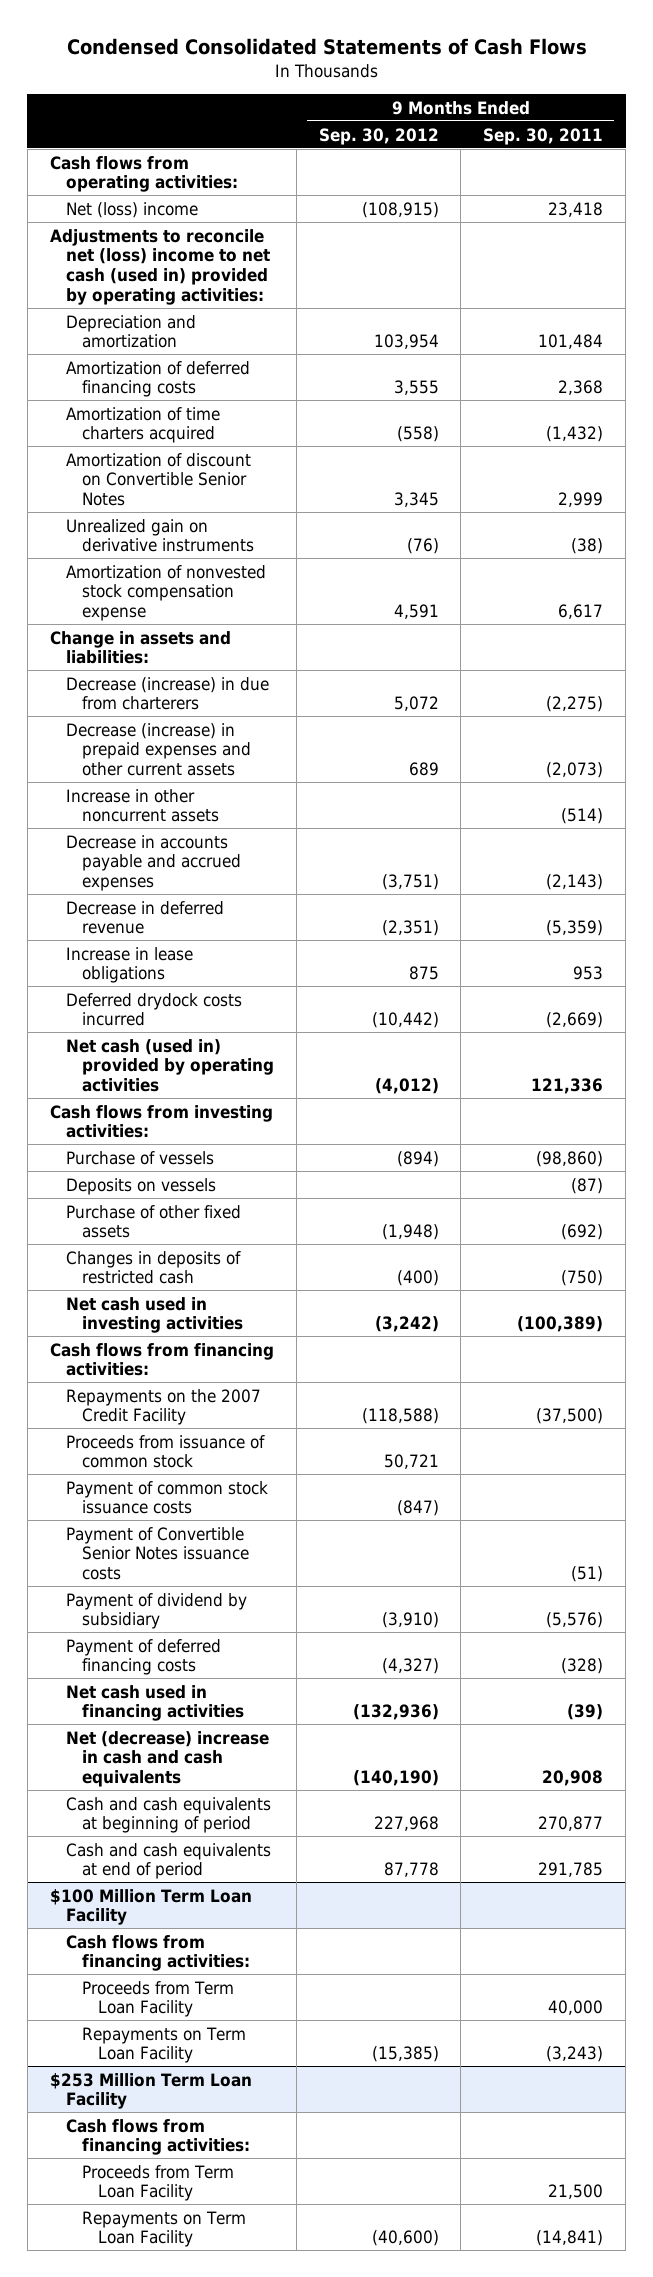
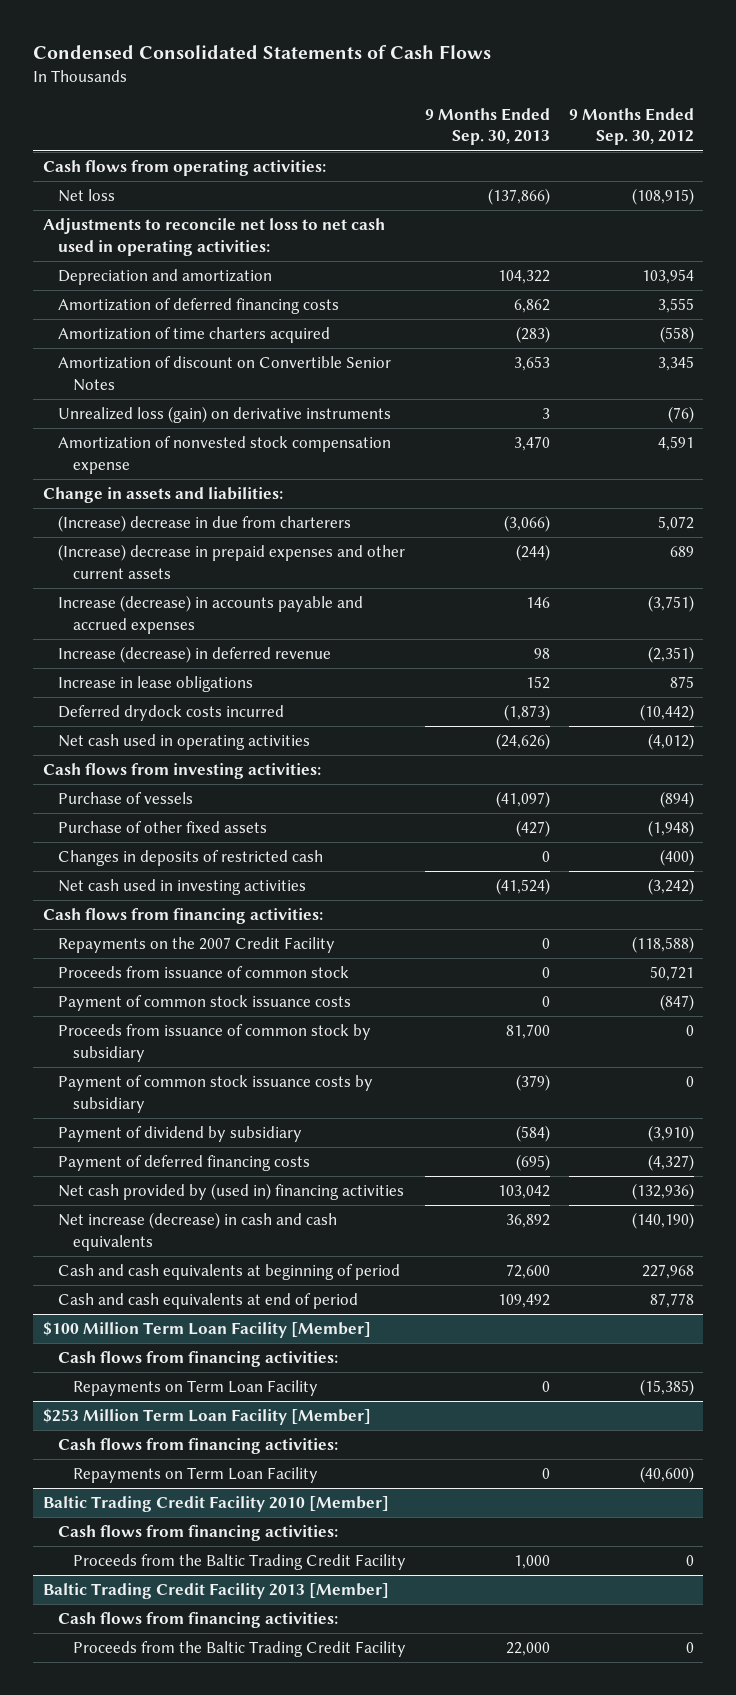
[483,127,604,145] Sep. 30, 2011 -> none
none -> [424,107,550,146] 9 Months Ended Sep. 30, 2013
[65,201,198,218] Net (loss) income -> [57,189,115,203] Net loss
[49,228,270,305] Adjustments to reconcile net (loss) income to net cash (used in) provided by operating activities: -> [42,218,385,256] Adjustments to reconcile net loss to net cash used in operating activities:
[65,518,254,553] Unrealized gain on derivative instruments -> [57,406,391,424] Unrealized loss (gain) on derivative instruments
[65,788,219,823] Increase in other noncurrent assets -> none
[65,676,269,711] Decrease (increase) in due from charterers -> [57,515,351,533] (Increase) decrease in due from charterers
[65,722,251,776] Decrease (increase) in prepaid expenses and other current assets -> [57,544,405,579] (Increase) decrease in prepaid expenses and other current assets
[65,834,241,891] Decrease in accounts payable and accrued expenses -> [57,595,363,634] Increase (decrease) in accounts payable and accrued expenses
[65,900,224,935] Decrease in deferred revenue -> [57,646,331,664] Increase (decrease) in deferred revenue
[65,1038,274,1092] Net cash (used in) provided by operating activities -> [57,734,310,751] Net cash used in operating activities
[65,1177,216,1195] Deposits on vessels -> none
[65,1526,249,1580] Payment of Convertible Senior Notes issuance costs -> none
none -> [57,1024,371,1062] Proceeds from issuance of common stock by subsidiary
none -> [57,1075,373,1113] Payment of common stock issuance costs by subsidiary
[65,1684,244,1722] Net cash used in financing activities -> [57,1183,404,1201] Net cash provided by (used in) financing activities
[65,1730,269,1787] Net (decrease) increase in cash and cash equivalents -> [57,1212,337,1251] Net increase (decrease) in cash and cash equivalents
[49,1888,252,1926] $100 Million Term Loan Facility -> [42,1321,371,1339] $100 Million Term Loan Facility [Member]
[81,1980,234,2018] Proceeds from Term Loan Facility -> none
[49,2072,252,2110] $253 Million Term Loan Facility -> [42,1408,371,1426] $253 Million Term Loan Facility [Member]
[81,2164,234,2202] Proceeds from Term Loan Facility -> none
none -> [42,1496,389,1513] Baltic Trading Credit Facility 2010 [Member]
none -> [57,1525,338,1542] Cash flows from financing activities:
none -> [72,1554,406,1571] Proceeds from the Baltic Trading Credit Facility
none -> [42,1583,389,1600] Baltic Trading Credit Facility 2013 [Member]
none -> [57,1612,338,1629] Cash flows from financing activities:
none -> [72,1641,406,1658] Proceeds from the Baltic Trading Credit Facility

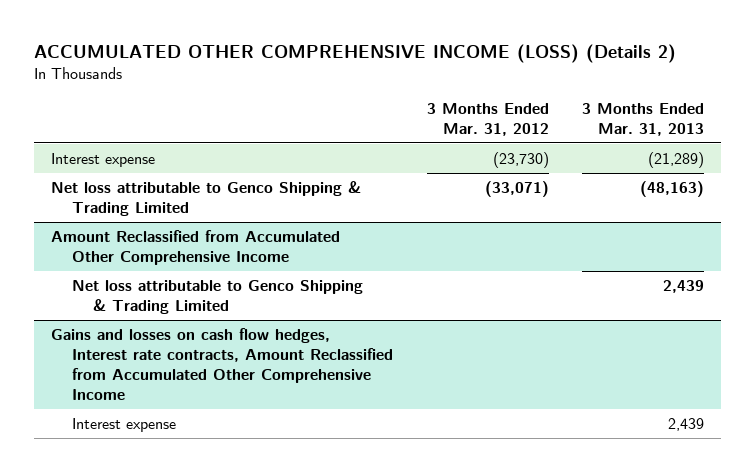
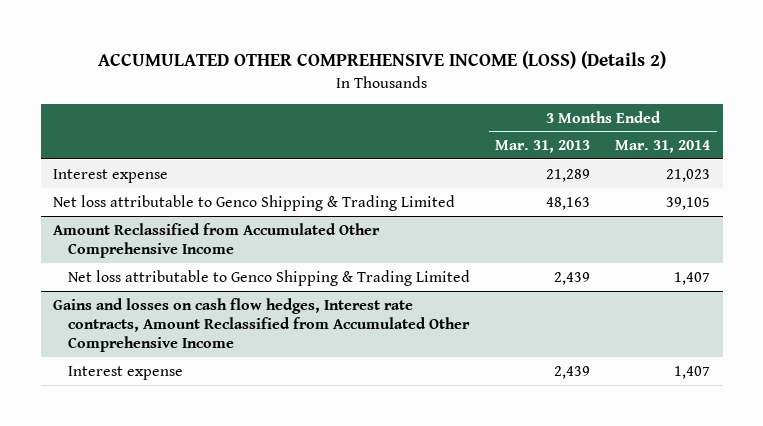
[426,102,549,136] 3 Months Ended Mar. 31, 2012 -> none
none -> [615,140,711,154] Mar. 31, 2014
[648,151,705,168] (21,289) -> [546,168,591,182] 21,289
[640,180,705,197] (48,163) -> [546,196,591,210] 48,163

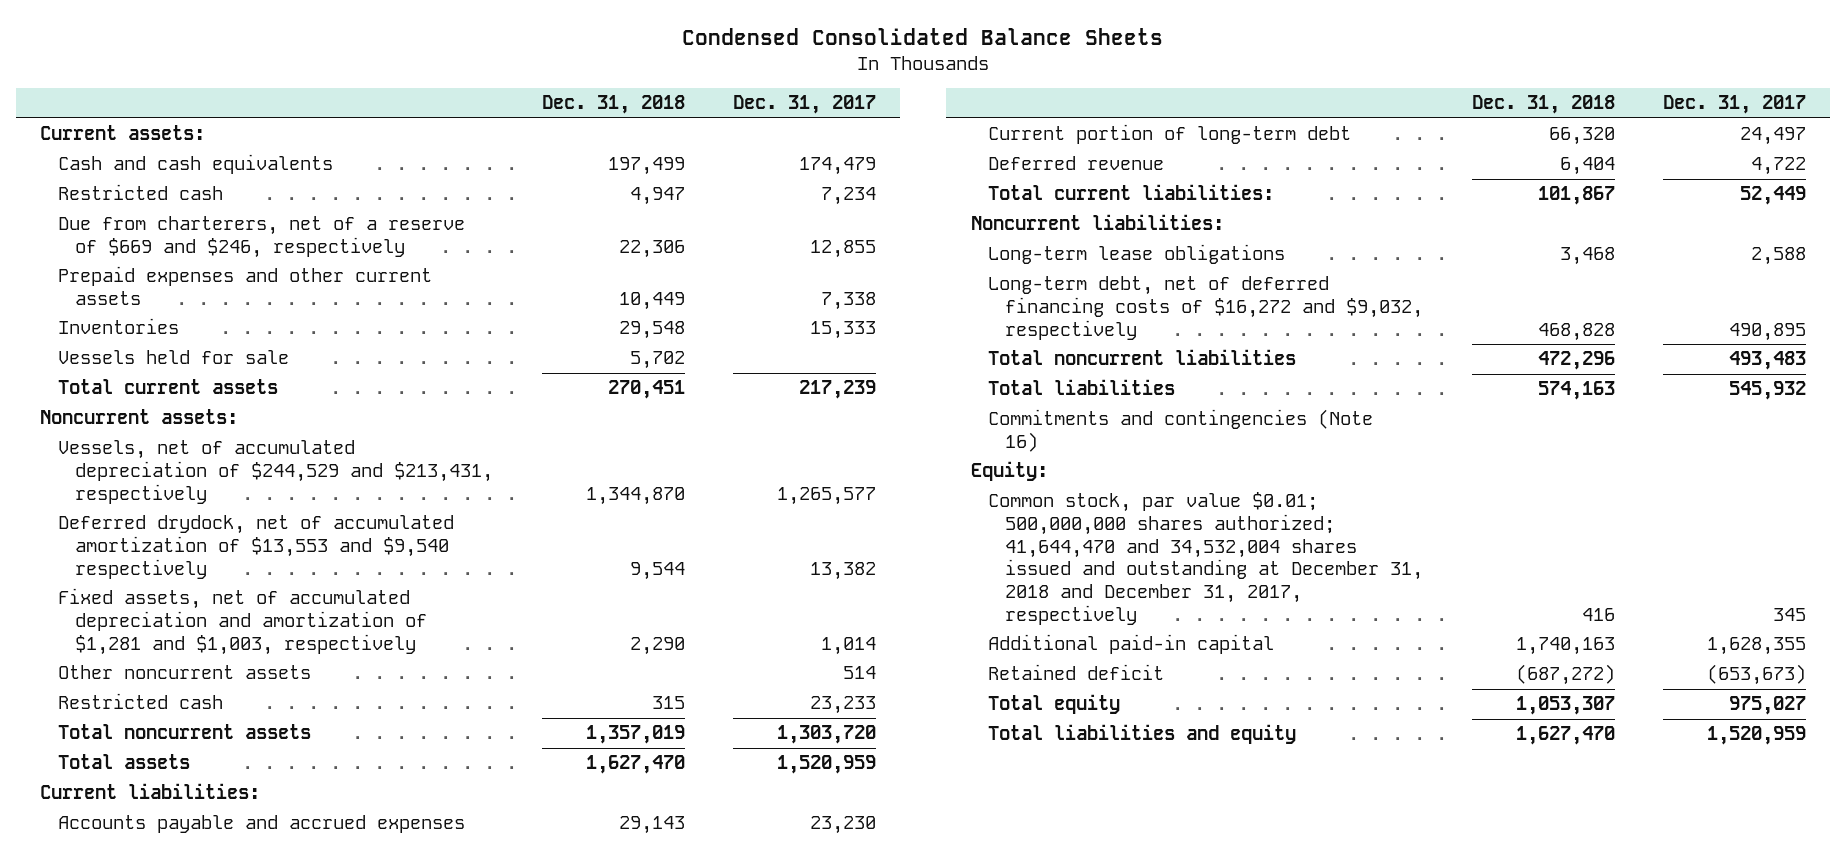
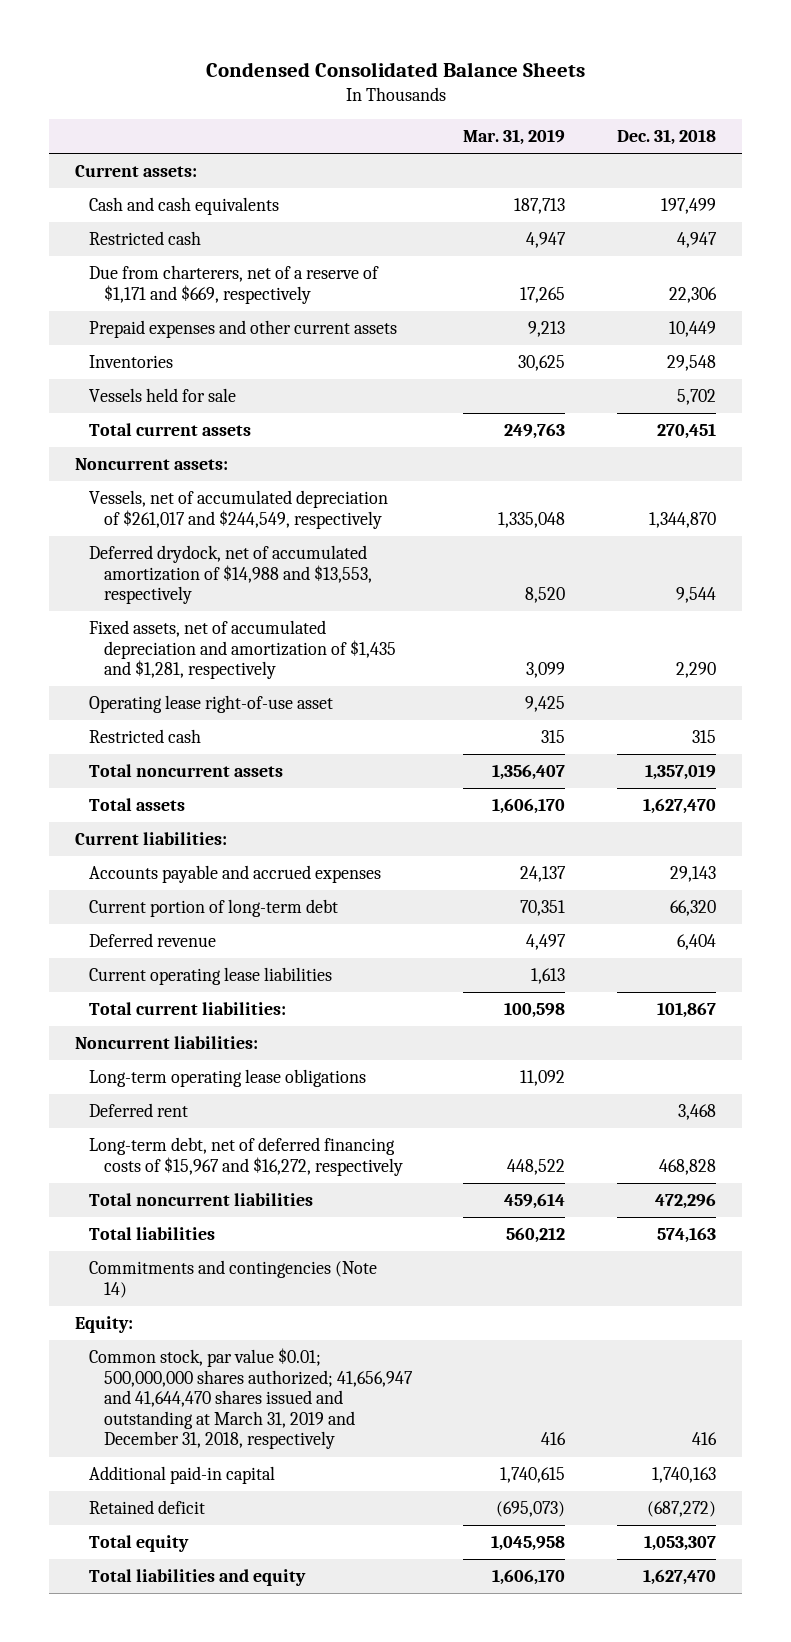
[733,95,877,115] Dec. 31, 2017 -> none
none -> [463,129,566,146] Mar. 31, 2019
[57,216,465,258] Due from charterers, net of a reserve of $669 and $246, respectively -> [89,265,380,304] Due from charterers, net of a reserve of $1,171 and $669, respectively
[57,665,311,680] Other noncurrent assets -> none
[57,440,494,504] Vessels, net of accumulated depreciation of $244,529 and $213,431, respectively -> [89,490,389,529] Vessels, net of accumulated depreciation of $261,017 and $244,549, respectively
[57,515,454,579] Deferred drydock, net of accumulated amortization of $13,553 and $9,540 respectively -> [89,545,372,605] Deferred drydock, net of accumulated amortization of $14,988 and $13,553, respectively
[57,588,428,655] Fixed assets, net of accumulated depreciation and amortization of $1,281 and $1,003, respectively -> [89,620,396,680] Fixed assets, net of accumulated depreciation and amortization of $1,435 and $1,281, respectively
none -> [89,695,334,714] Operating lease right-of-use asset
none -> [89,967,333,986] Current operating lease liabilities
none -> [89,1069,367,1088] Long-term operating lease obligations
[987,244,1285,265] Long-term lease obligations -> [89,1103,189,1118] Deferred rent
[987,276,1424,340] Long-term debt, net of deferred financing costs of $16,272 and $9,032, respectively -> [89,1137,403,1176] Long-term debt, net of deferred financing costs of $15,967 and $16,272, respectively
[987,409,1373,452] Commitments and contingencies (Note 16) -> [89,1260,378,1298] Commitments and contingencies (Note 14)
[987,492,1424,625] Common stock, par value $0.01; 500,000,000 shares authorized; 41,644,470 and 34,532,004 shares issued and outstanding at December 31, 2018 and December 31, 2017, respectively -> [89,1348,413,1450] Common stock, par value $0.01; 500,000,000 shares authorized; 41,656,947 and 41,644,470 shares issued and outstanding at March 31, 2019 and December 31, 2018, respectively

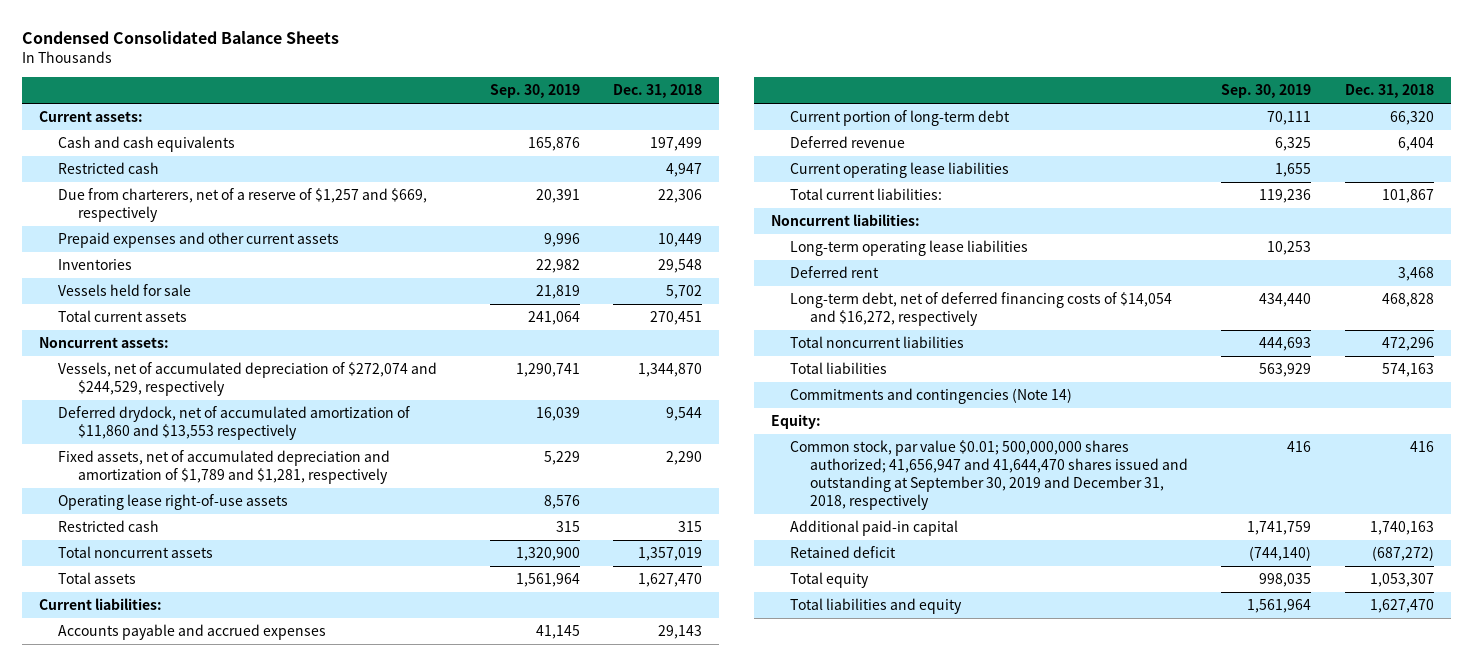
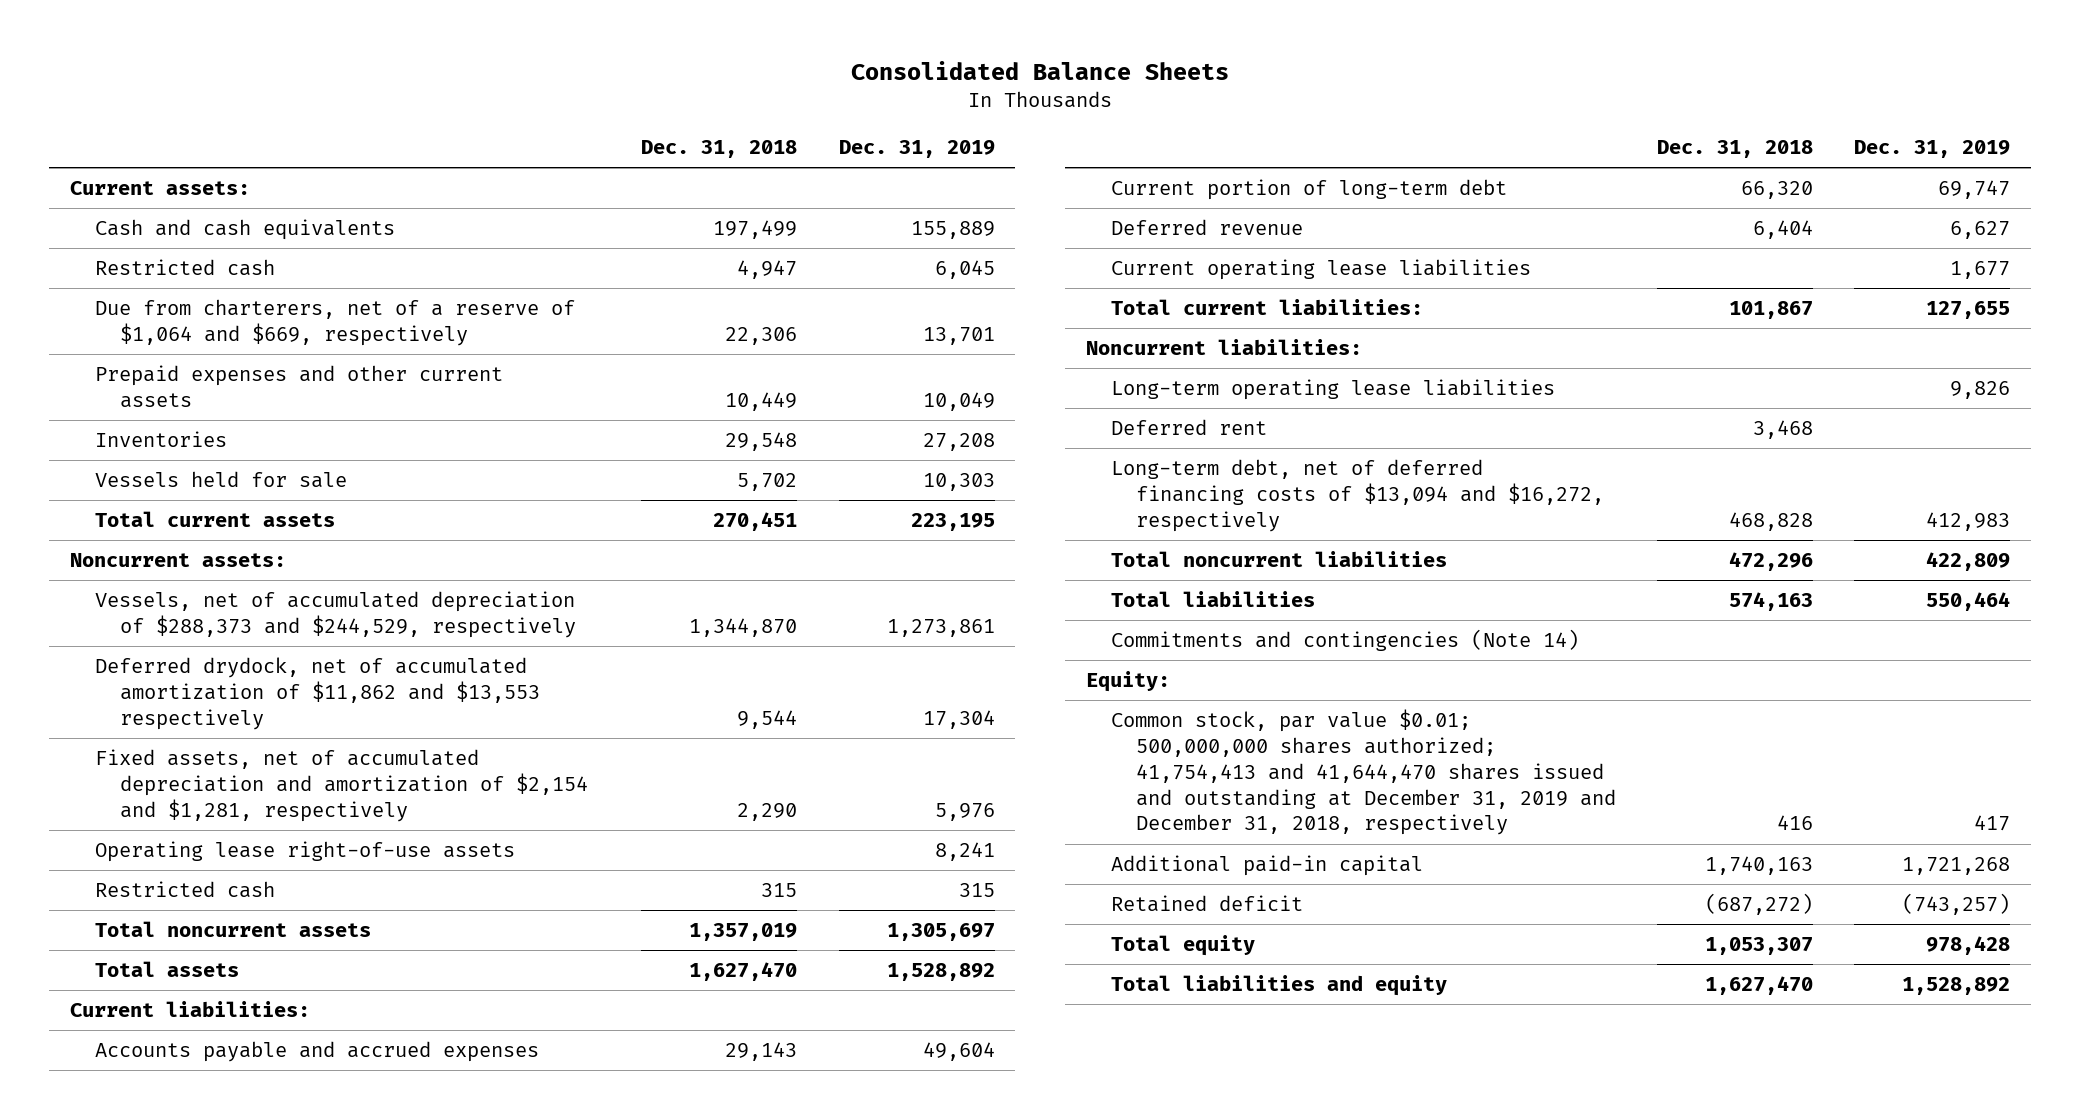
[21,30,339,44] Condensed Consolidated Balance Sheets -> [851,61,1230,81] Consolidated Balance Sheets
[489,84,580,99] Sep. 30, 2019 -> none
none -> [838,139,995,158] Dec. 31, 2019
[58,188,428,223] Due from charterers, net of a reserve of $1,257 and $669, respectively -> [95,299,576,346] Due from charterers, net of a reserve of $1,064 and $669, respectively
[58,362,438,397] Vessels, net of accumulated depreciation of $272,074 and $244,529, respectively -> [95,591,577,638] Vessels, net of accumulated depreciation of $288,373 and $244,529, respectively
[58,406,411,441] Deferred drydock, net of accumulated amortization of $11,860 and $13,553 respectively -> [95,657,541,730] Deferred drydock, net of accumulated amortization of $11,862 and $13,553 respectively
[58,450,391,485] Fixed assets, net of accumulated depreciation and amortization of $1,789 and $1,281, respectively -> [95,749,589,822] Fixed assets, net of accumulated depreciation and amortization of $2,154 and $1,281, respectively
[790,292,1173,327] Long-term debt, net of deferred financing costs of $14,054 and $16,272, respectively -> [1110,459,1604,532] Long-term debt, net of deferred financing costs of $13,094 and $16,272, respectively
[790,440,1188,511] Common stock, par value $0.01; 500,000,000 shares authorized; 41,656,947 and 41,644,470 shares issued and outstanding at September 30, 2019 and December 31, 2018, respectively -> [1110,709,1616,836] Common stock, par value $0.01; 500,000,000 shares authorized; 41,754,413 and 41,644,470 shares issued and outstanding at December 31, 2019 and December 31, 2018, respectively

